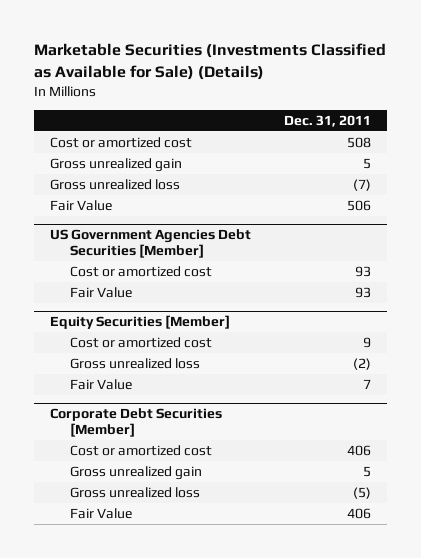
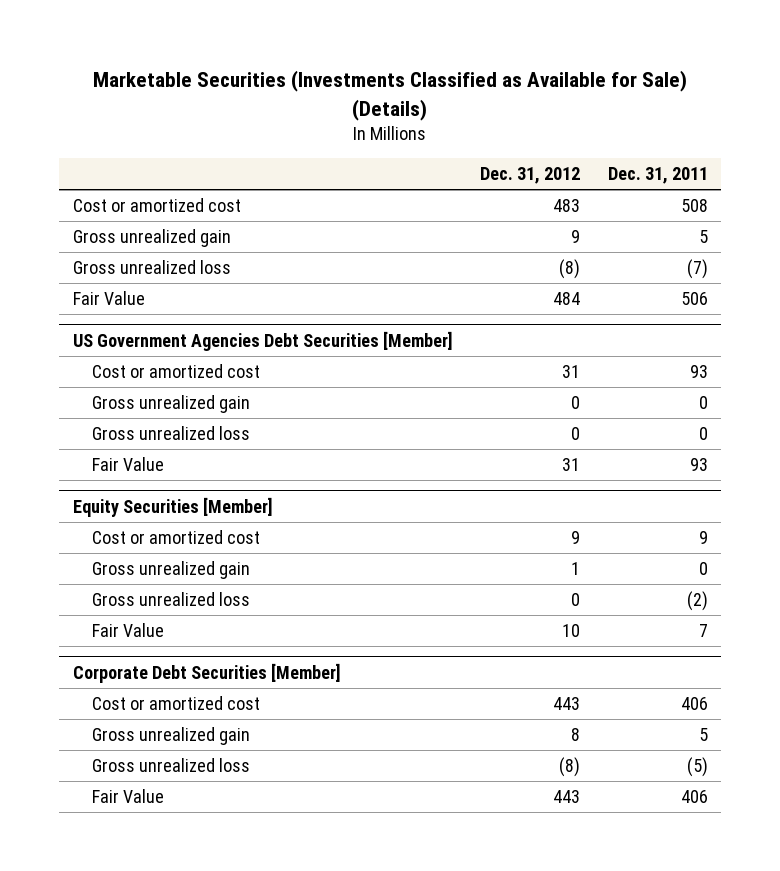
none -> [480,167,581,185] Dec. 31, 2012
none -> [91,394,250,413] Gross unrealized gain
none -> [91,425,250,440] Gross unrealized loss
none -> [91,560,250,579] Gross unrealized gain

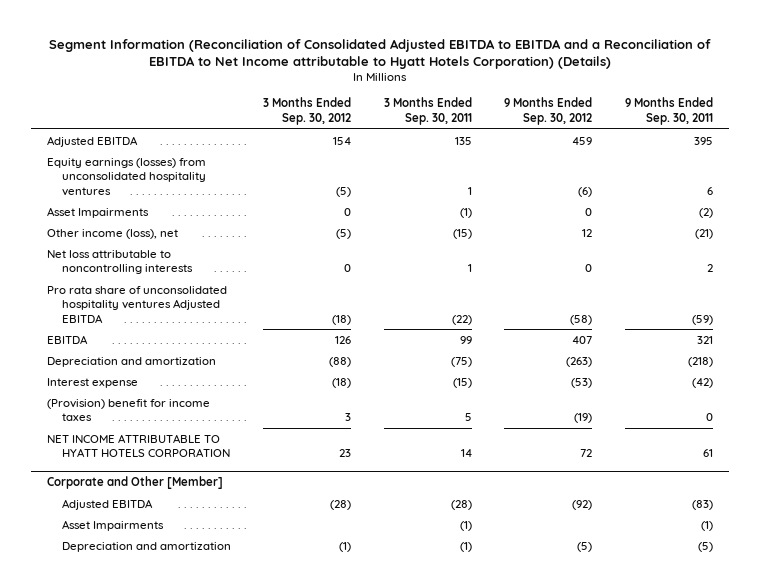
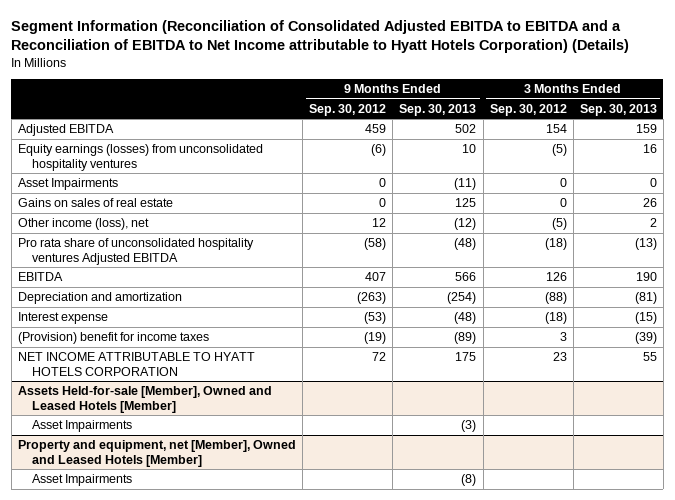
[383,97,472,125] 3 Months Ended Sep. 30, 2011 -> none
[624,97,713,125] 9 Months Ended Sep. 30, 2011 -> none
none -> [399,103,477,116] Sep. 30, 2013
none -> [579,103,657,116] Sep. 30, 2013
none -> [18,198,174,208] Gains on sales of real estate
[47,249,193,275] Net loss attributable to noncontrolling interests -> none
[47,475,224,489] Corporate and Other [Member] -> none
[61,498,153,510] Adjusted EBITDA -> none
none -> [18,386,273,413] Assets Held-for-sale [Member], Owned and Leased Hotels [Member]
[61,541,231,552] Depreciation and amortization -> none
none -> [18,440,297,467] Property and equipment, net [Member], Owned and Leased Hotels [Member]
none -> [31,474,132,487] Asset Impairments

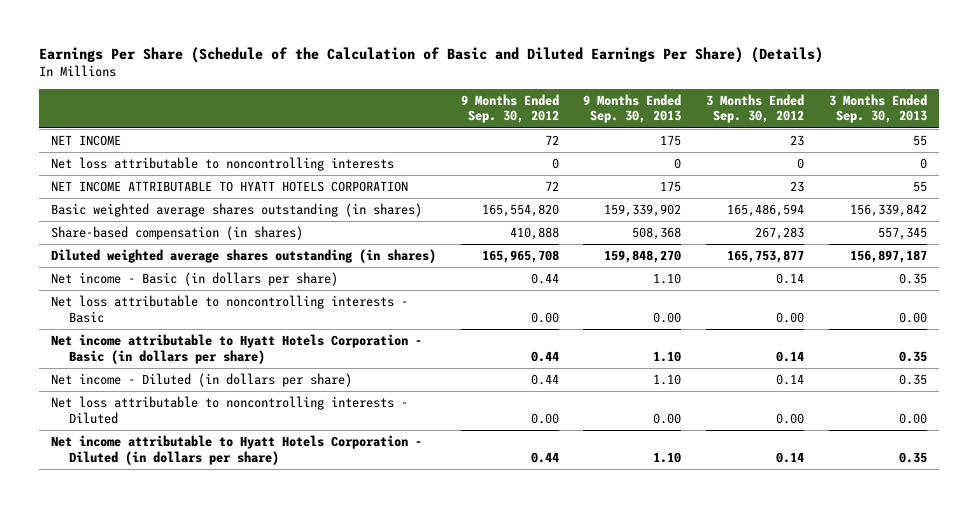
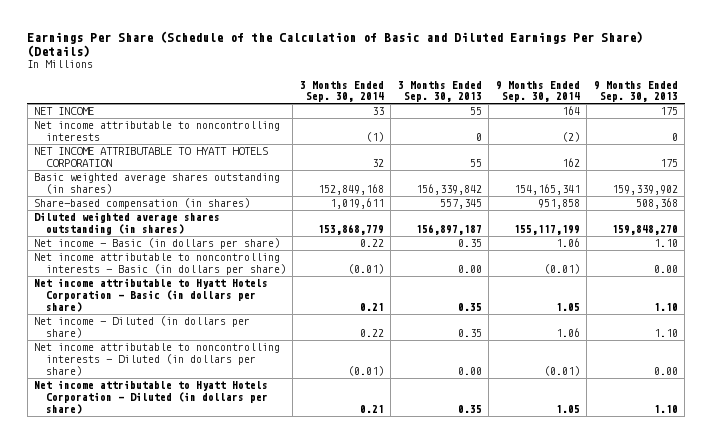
[460,93,559,124] 9 Months Ended Sep. 30, 2012 -> none
[705,93,804,124] 3 Months Ended Sep. 30, 2012 -> none
none -> [299,80,384,103] 3 Months Ended Sep. 30, 2014
none -> [495,80,580,103] 9 Months Ended Sep. 30, 2014
[51,157,395,172] Net loss attributable to noncontrolling interests -> [34,121,281,142] Net income attributable to noncontrolling interests
[51,295,409,323] Net loss attributable to noncontrolling interests - Basic -> [34,253,286,276] Net income attributable to noncontrolling interests - Basic (in dollars per share)
[51,396,409,424] Net loss attributable to noncontrolling interests - Diluted -> [34,343,281,376] Net income attributable to noncontrolling interests - Diluted (in dollars per share)

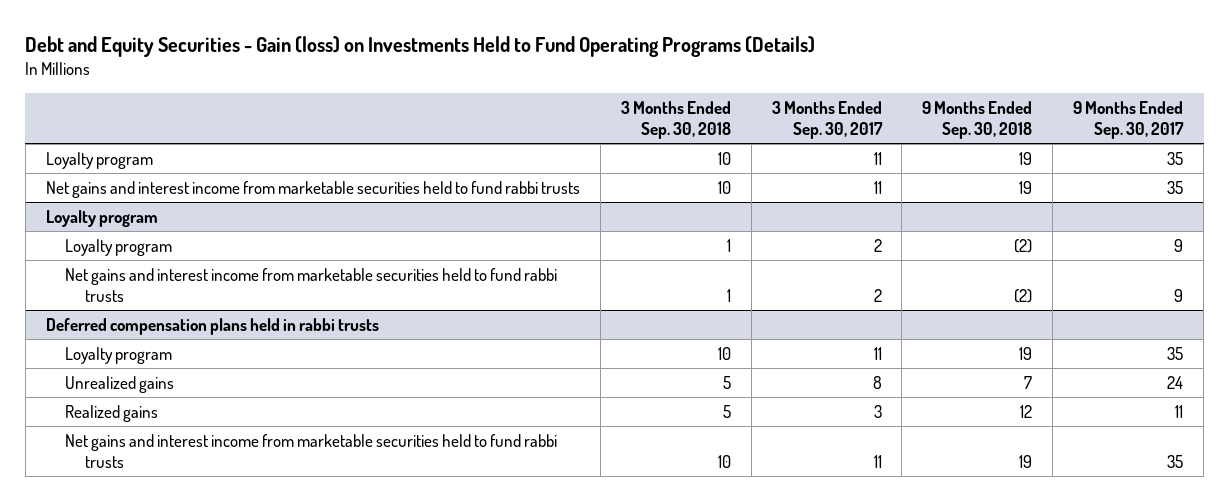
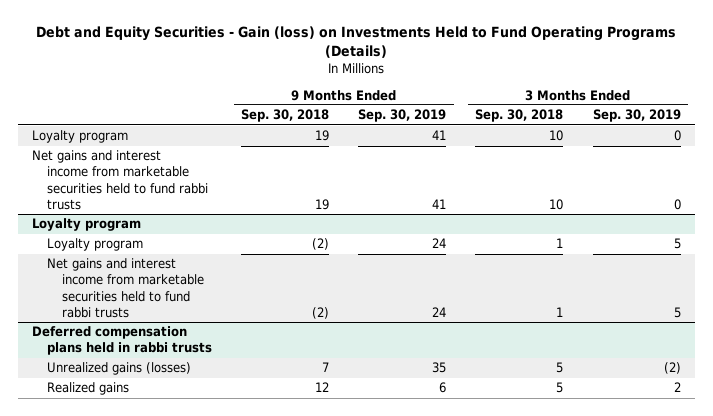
[771,100,883,139] 3 Months Ended Sep. 30, 2017 -> none
[1073,100,1185,139] 9 Months Ended Sep. 30, 2017 -> none
none -> [358,109,447,123] Sep. 30, 2019
none -> [592,109,681,123] Sep. 30, 2019
[65,346,173,364] Loyalty program -> none
[65,375,175,393] Unrealized gains -> [47,362,192,376] Unrealized gains (losses)
[65,433,558,469] Net gains and interest income from marketable securities held to fund rabbi trusts -> none

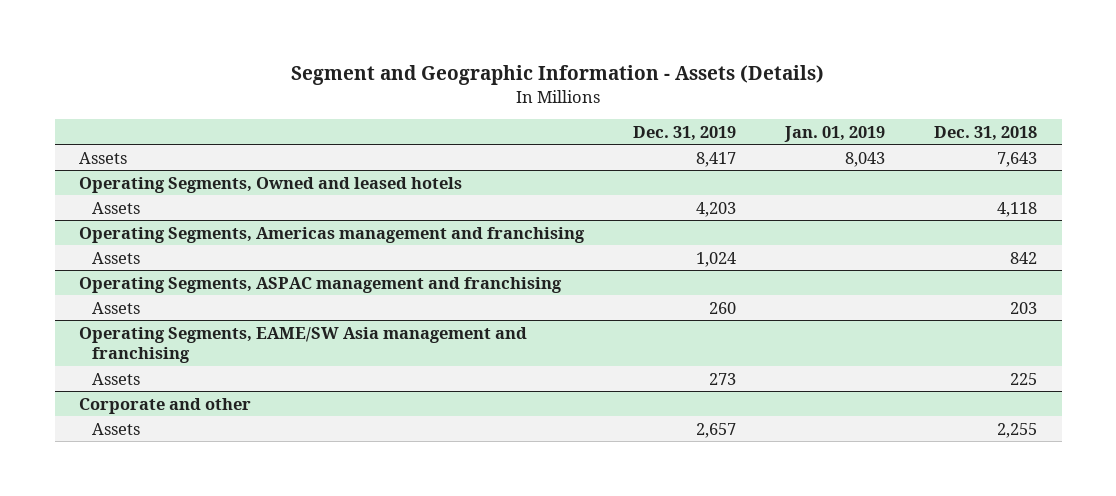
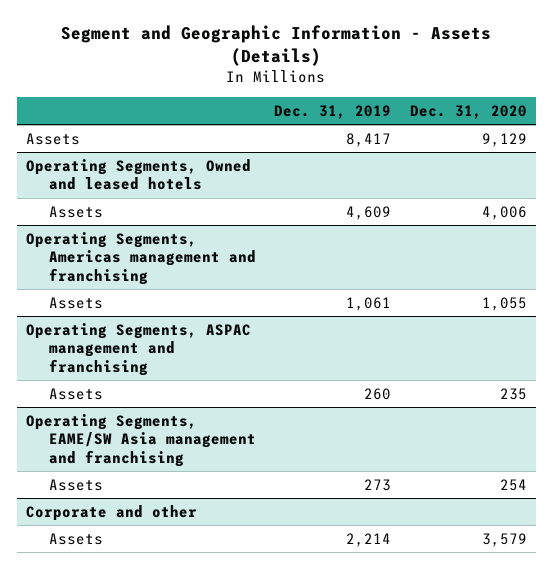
[784,125,886,142] Jan. 01, 2019 -> none
[934,125,1038,141] Dec. 31, 2018 -> none
none -> [409,104,527,119] Dec. 31, 2020
[696,201,737,217] 4,203 -> [346,205,392,220] 4,609
[696,251,737,267] 1,024 -> [346,296,392,311] 1,061
[696,422,737,438] 2,657 -> [346,532,392,547] 2,214

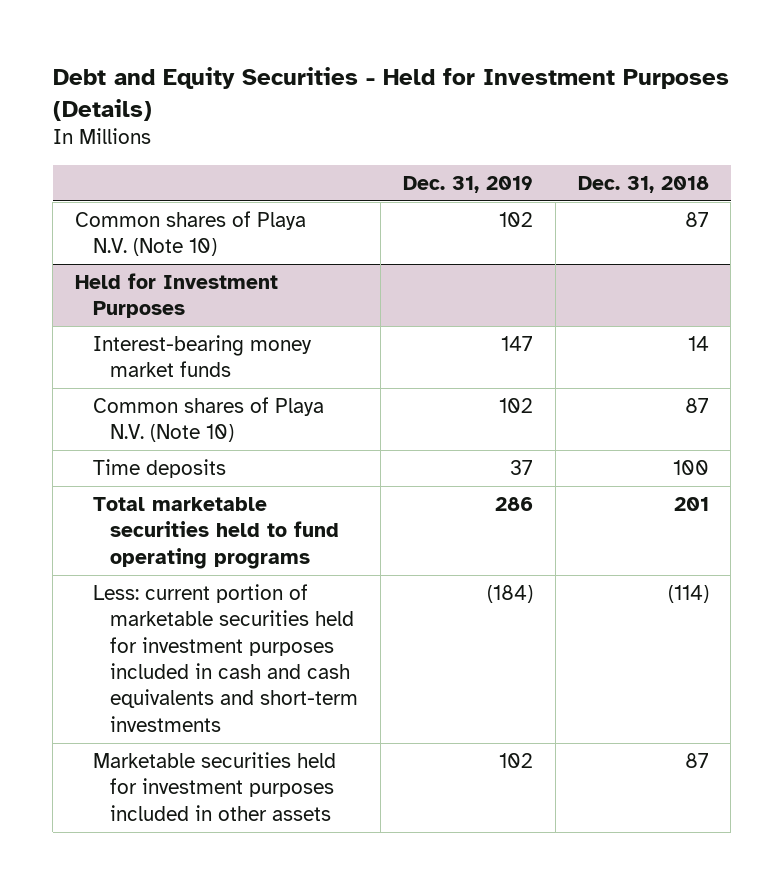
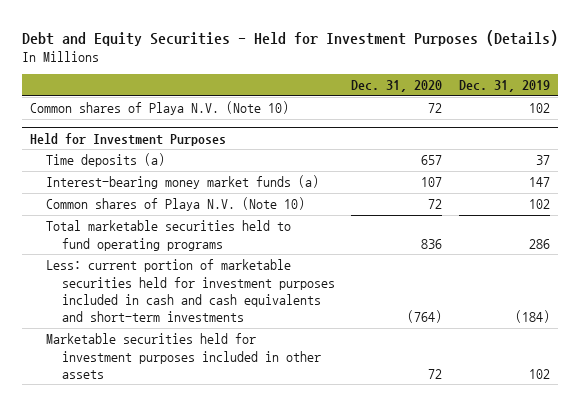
[577,175,709,193] Dec. 31, 2018 -> none
none -> [351,80,443,93] Dec. 31, 2020
none -> [45,153,165,168] Time deposits (a)
[92,335,312,378] Interest-bearing money market funds -> [45,175,319,190] Interest-bearing money market funds (a)
[92,459,226,479] Time deposits -> none

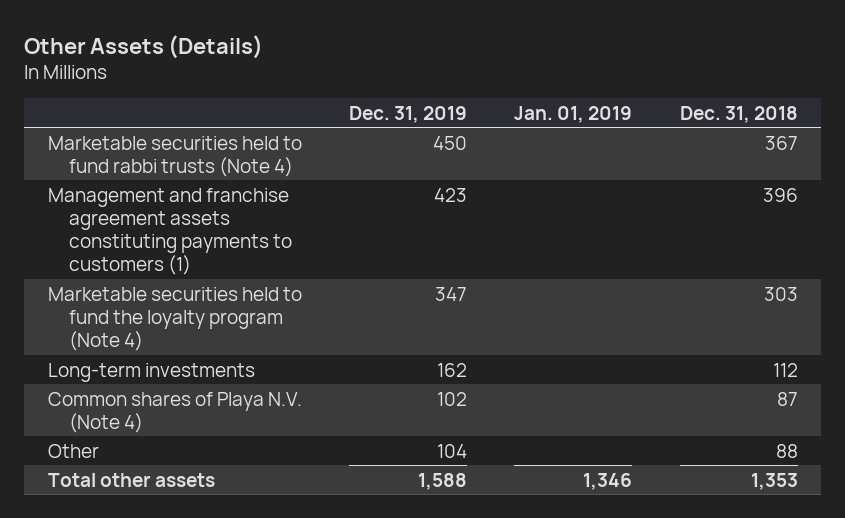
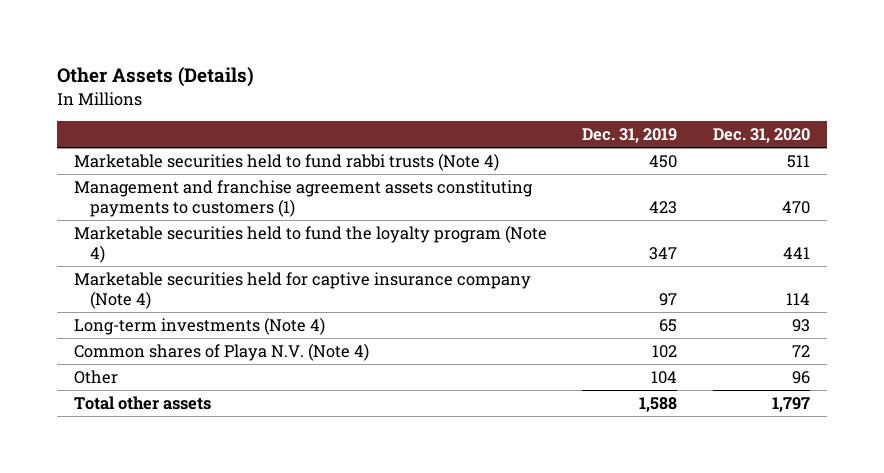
[514,105,633,123] Jan. 01, 2019 -> none
[679,105,798,123] Dec. 31, 2018 -> none
none -> [712,128,810,144] Dec. 31, 2020
none -> [74,272,532,309] Marketable securities held for captive insurance company (Note 4)
[47,362,255,382] Long-term investments -> [74,317,326,336] Long-term investments (Note 4)
[437,362,468,377] 162 -> [659,319,678,333] 65

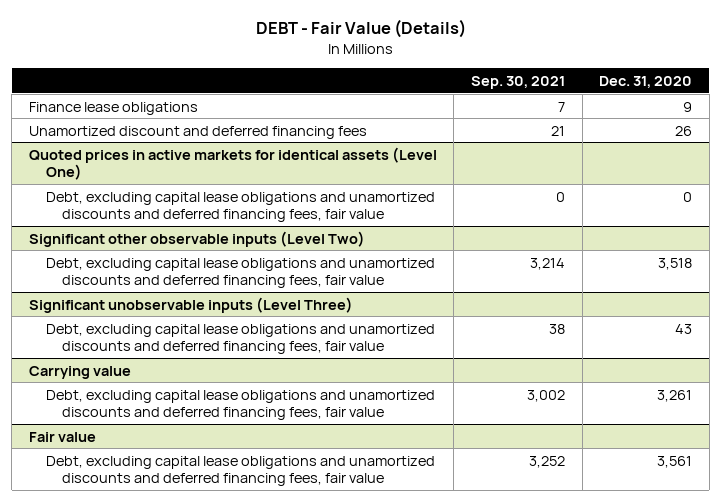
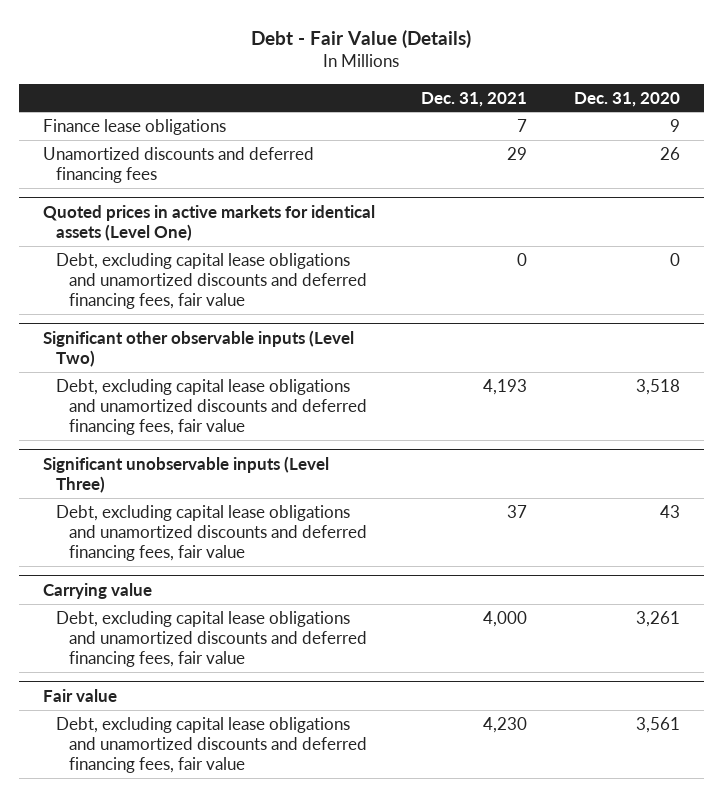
[255,19,466,39] DEBT - Fair Value (Details) -> [251,29,472,48] Debt - Fair Value (Details)
[471,75,566,89] Sep. 30, 2021 -> none
none -> [421,91,528,107] Dec. 31, 2021
[28,125,367,139] Unamortized discount and deferred financing fees -> [42,146,314,183] Unamortized discounts and deferred financing fees

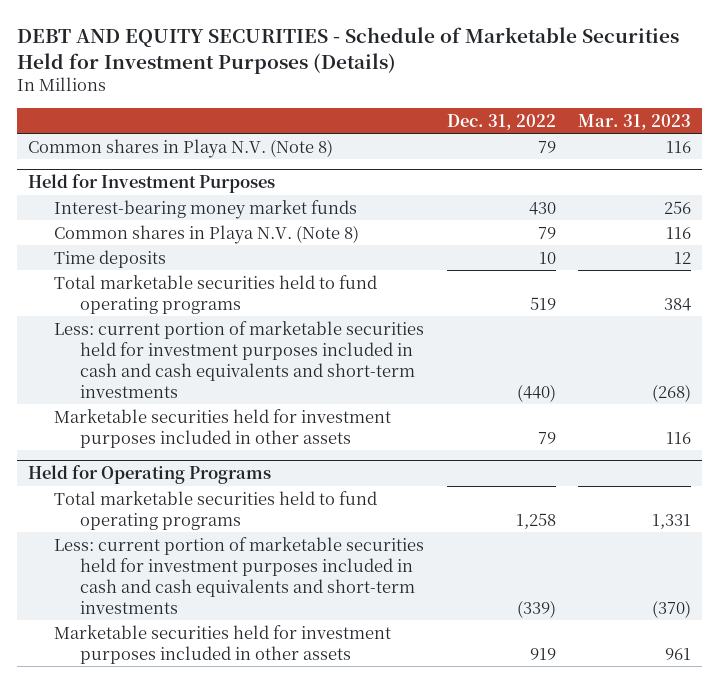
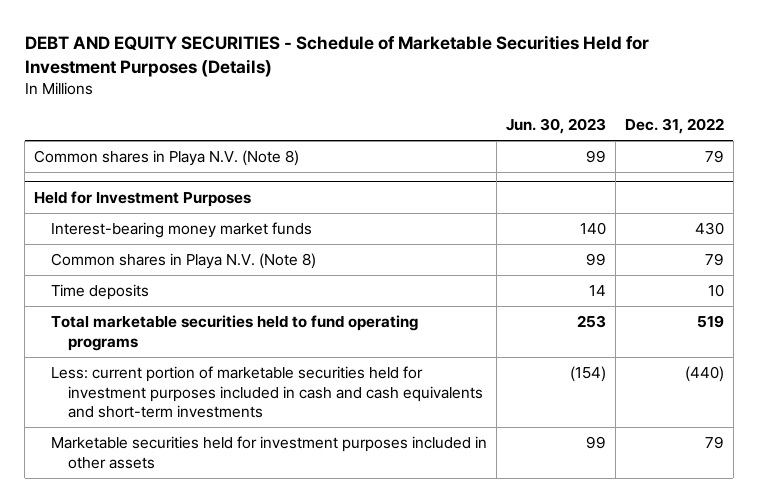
[577,113,691,130] Mar. 31, 2023 -> none
none -> [505,118,606,135] Jun. 30, 2023
[28,465,272,485] Held for Operating Programs -> none
[54,490,378,530] Total marketable securities held to fund operating programs -> none
[54,536,425,614] Less: current portion of marketable securities held for investment purposes included in cash and cash equivalents and short-term investments -> none
[54,624,392,664] Marketable securities held for investment purposes included in other assets -> none

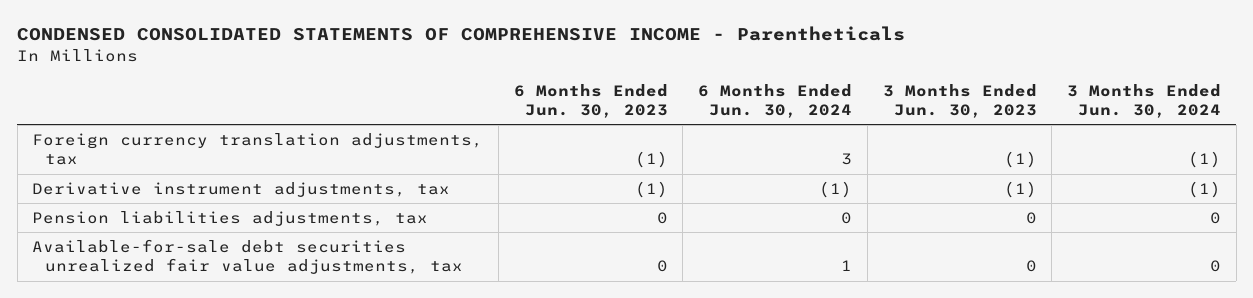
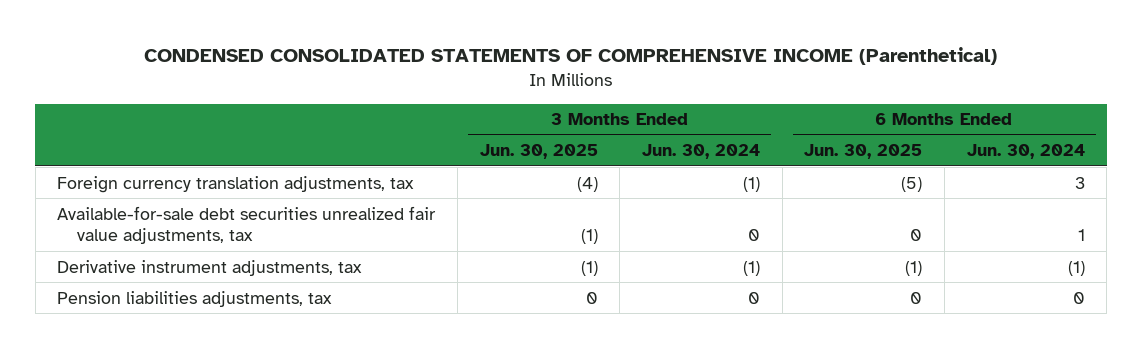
[17,26,906,42] CONDENSED CONSOLIDATED STATEMENTS OF COMPREHENSIVE INCOME - Parentheticals -> [143,47,997,66] CONDENSED CONSOLIDATED STATEMENTS OF COMPREHENSIVE INCOME (Parenthetical)
[513,83,668,118] 6 Months Ended Jun. 30, 2023 -> none
[882,83,1037,118] 3 Months Ended Jun. 30, 2023 -> none
none -> [479,144,598,160] Jun. 30, 2025
none -> [804,144,923,160] Jun. 30, 2025
[32,238,464,275] Available-for-sale debt securities unrealized fair value adjustments, tax -> [57,205,437,245] Available-for-sale debt securities unrealized fair value adjustments, tax

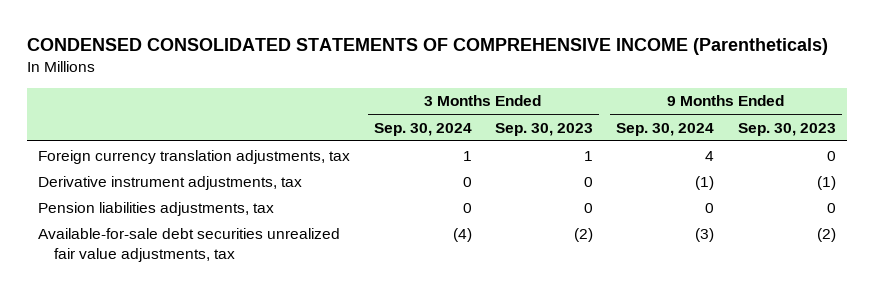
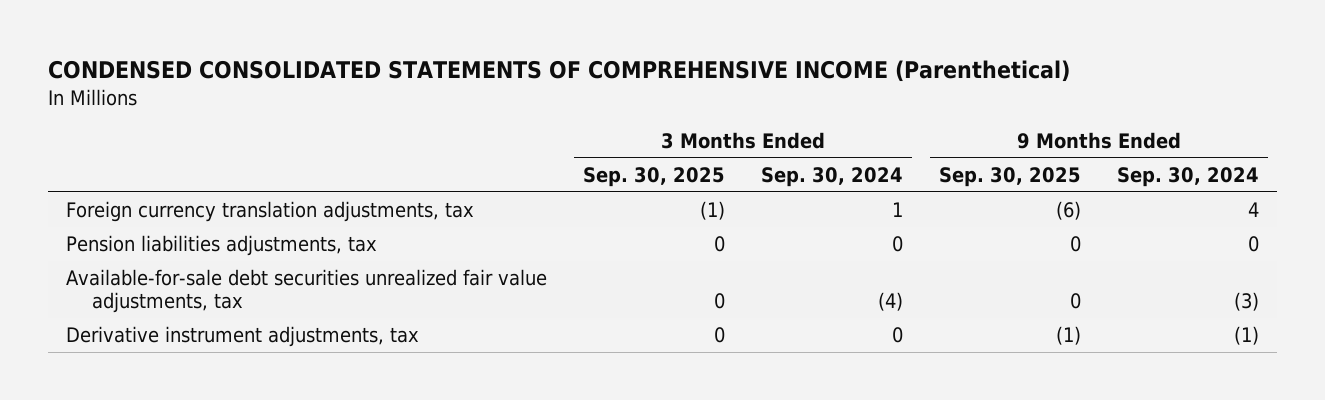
[26,37,828,55] CONDENSED CONSOLIDATED STATEMENTS OF COMPREHENSIVE INCOME (Parentheticals) -> [47,60,1070,83] CONDENSED CONSOLIDATED STATEMENTS OF COMPREHENSIVE INCOME (Parenthetical)
[494,122,593,136] Sep. 30, 2023 -> none
[737,122,836,136] Sep. 30, 2023 -> none
none -> [582,166,725,187] Sep. 30, 2025
none -> [939,166,1082,187] Sep. 30, 2025
[38,175,303,190] Derivative instrument adjustments, tax -> [65,325,419,347] Derivative instrument adjustments, tax

